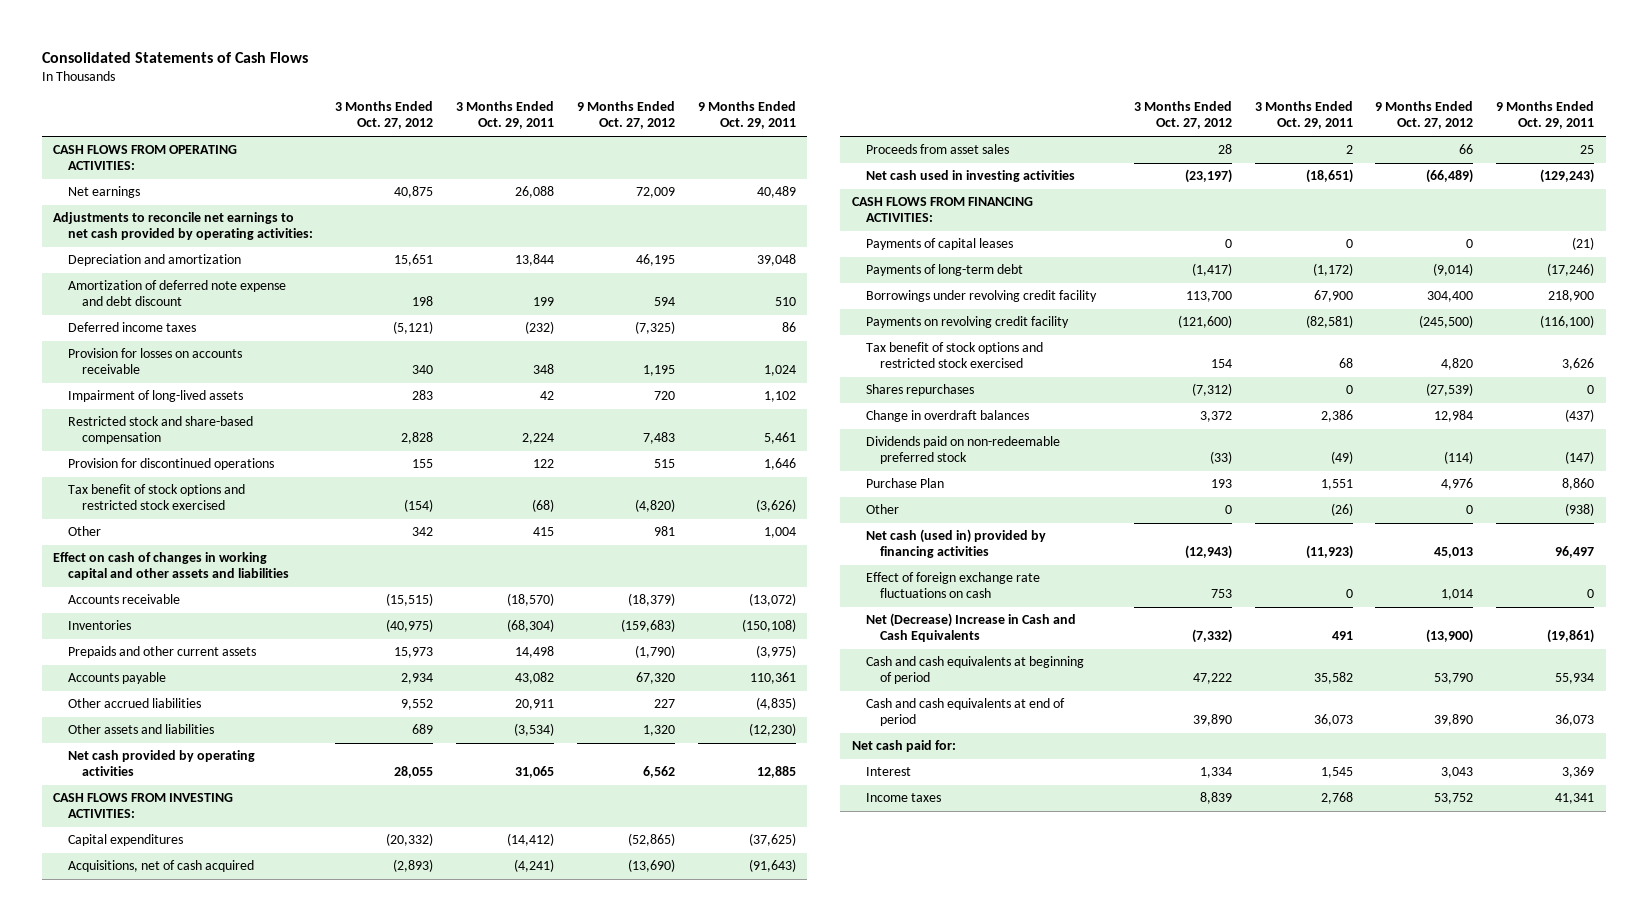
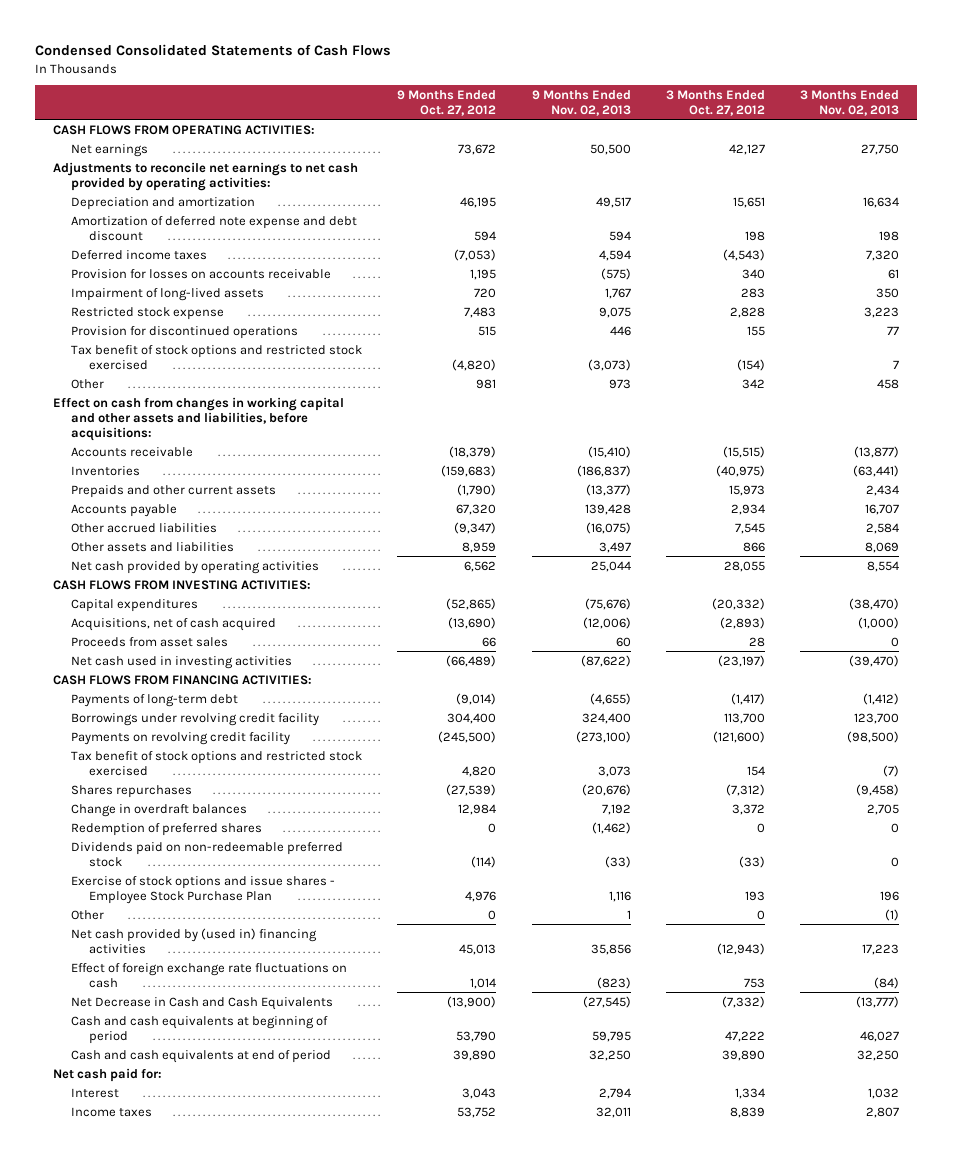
[41,51,308,63] Consolidated Statements of Cash Flows -> [35,44,392,57] Condensed Consolidated Statements of Cash Flows
[456,101,555,130] 3 Months Ended Oct. 29, 2011 -> none
[697,101,796,130] 9 Months Ended Oct. 29, 2011 -> none
none -> [531,89,631,116] 9 Months Ended Nov. 02, 2013
none -> [800,89,900,116] 3 Months Ended Nov. 02, 2013
[394,186,434,199] 40,875 -> [729,143,766,155] 42,127
[635,187,675,199] 72,009 -> [458,143,497,155] 73,672
[393,321,434,335] (5,121) -> [723,248,766,261] (4,543)
[634,321,675,335] (7,325) -> [454,248,497,261] (7,053)
[67,416,253,445] Restricted stock and share-based compensation -> [71,306,225,320] Restricted stock expense
[53,552,289,581] Effect on cash of changes in working capital and other assets and liabilities -> [53,396,345,441] Effect on cash from changes in working capital and other assets and liabilities, before acquisitions:
[401,699,434,711] 9,552 -> [735,522,766,534] 7,545
[653,699,675,709] 227 -> [454,521,497,534] (9,347)
[412,724,434,735] 689 -> [743,541,766,552] 866
[642,725,675,737] 1,320 -> [462,541,497,553] 8,959
[866,238,1014,251] Payments of capital leases -> none
none -> [71,822,263,836] Redemption of preferred shares
[866,478,945,489] Purchase Plan -> [71,875,336,904] Exercise of stock options and issue shares - Employee Stock Purchase Plan
[866,529,1047,559] Net cash (used in) provided by financing activities -> [71,927,318,954] Net cash provided by (used in) financing activities
[866,613,1077,643] Net (Decrease) Increase in Cash and Cash Equivalents -> [71,996,334,1010] Net Decrease in Cash and Cash Equivalents

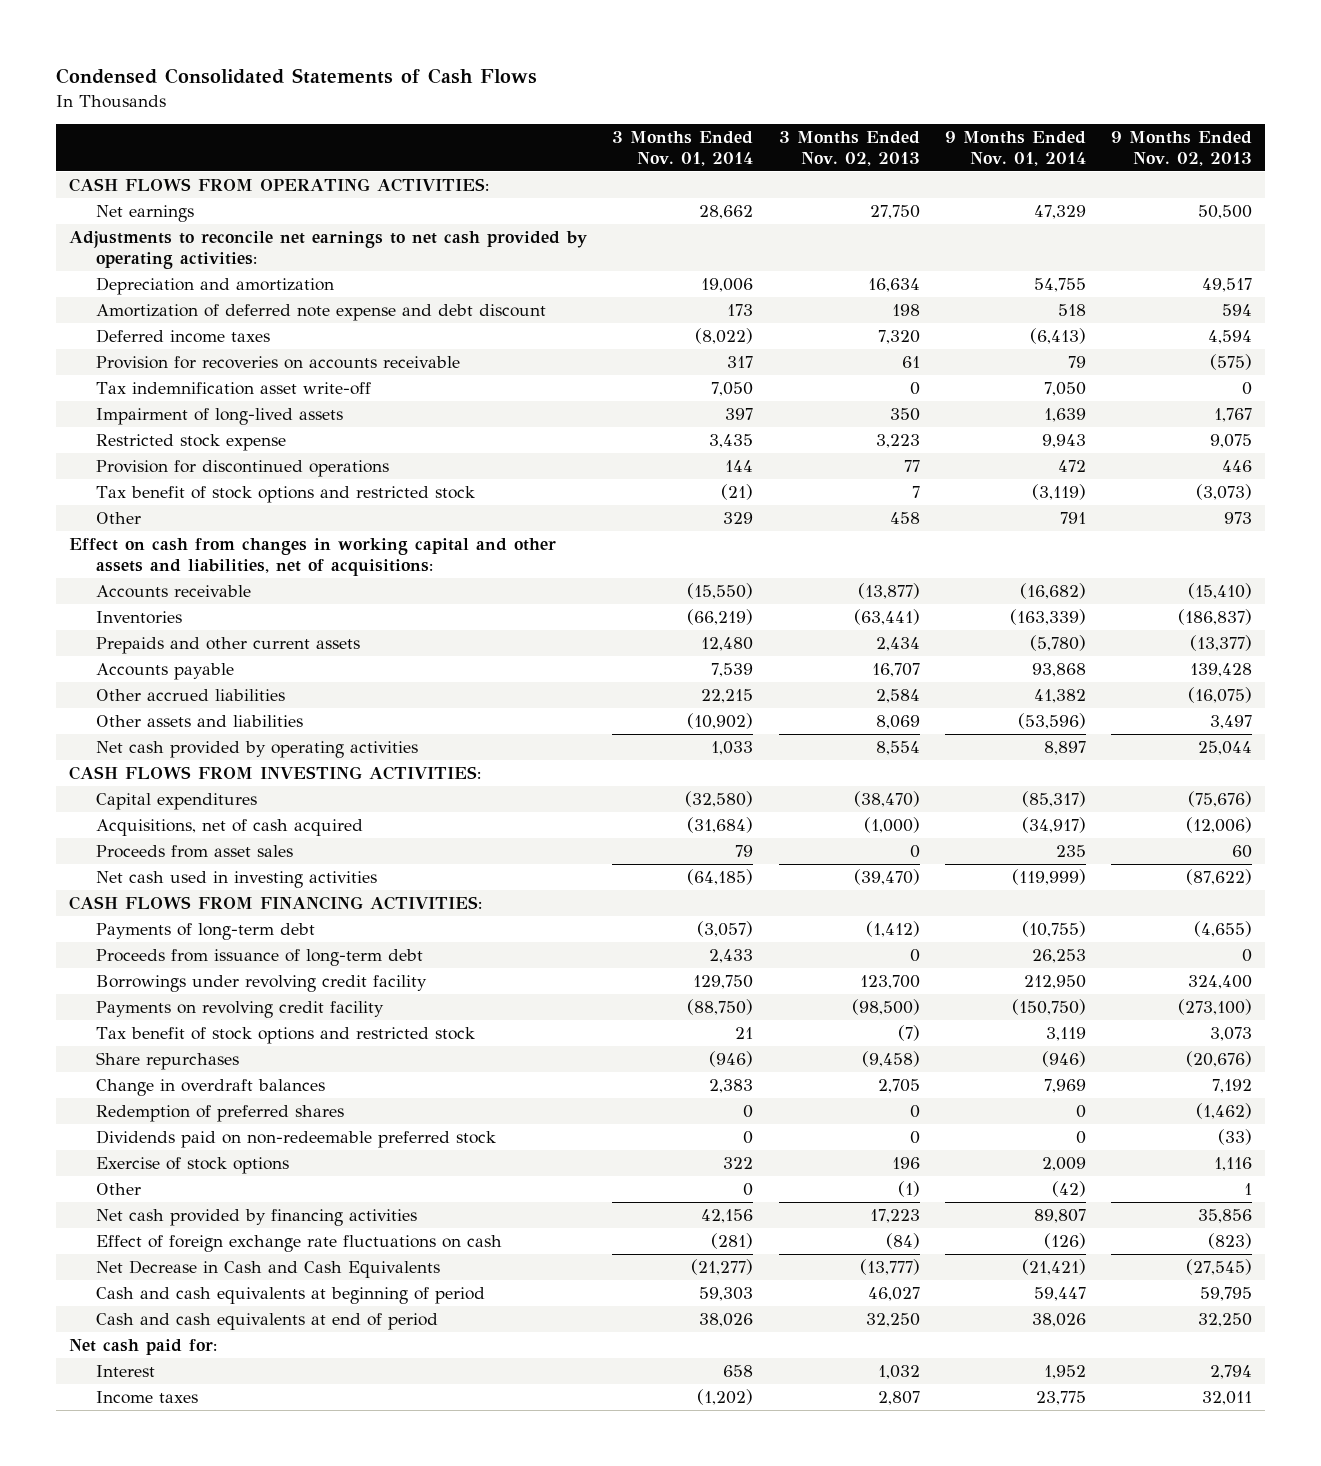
[397,89,497,116] 9 Months Ended Oct. 27, 2012 -> none
[666,89,766,116] 3 Months Ended Oct. 27, 2012 -> none
none -> [612,130,754,166] 3 Months Ended Nov. 01, 2014
none -> [944,130,1086,166] 9 Months Ended Nov. 01, 2014
[71,268,332,279] Provision for losses on accounts receivable -> [95,355,460,369] Provision for recoveries on accounts receivable
none -> [95,381,371,395] Tax indemnification asset write-off
[71,344,363,370] Tax benefit of stock options and restricted stock exercised -> [95,485,475,503] Tax benefit of stock options and restricted stock
[53,396,345,441] Effect on cash from changes in working capital and other assets and liabilities, before acquisitions: -> [68,537,556,577] Effect on cash from changes in working capital and other assets and liabilities, net of acquisitions:
none -> [95,948,423,966] Proceeds from issuance of long-term debt
[71,750,363,776] Tax benefit of stock options and restricted stock exercised -> [95,1026,475,1044] Tax benefit of stock options and restricted stock
[71,784,193,798] Shares repurchases -> [95,1051,239,1070] Share repurchases
[71,875,336,904] Exercise of stock options and issue shares - Employee Stock Purchase Plan -> [95,1156,289,1174] Exercise of stock options
[71,927,318,954] Net cash provided by (used in) financing activities -> [95,1208,417,1226] Net cash provided by financing activities

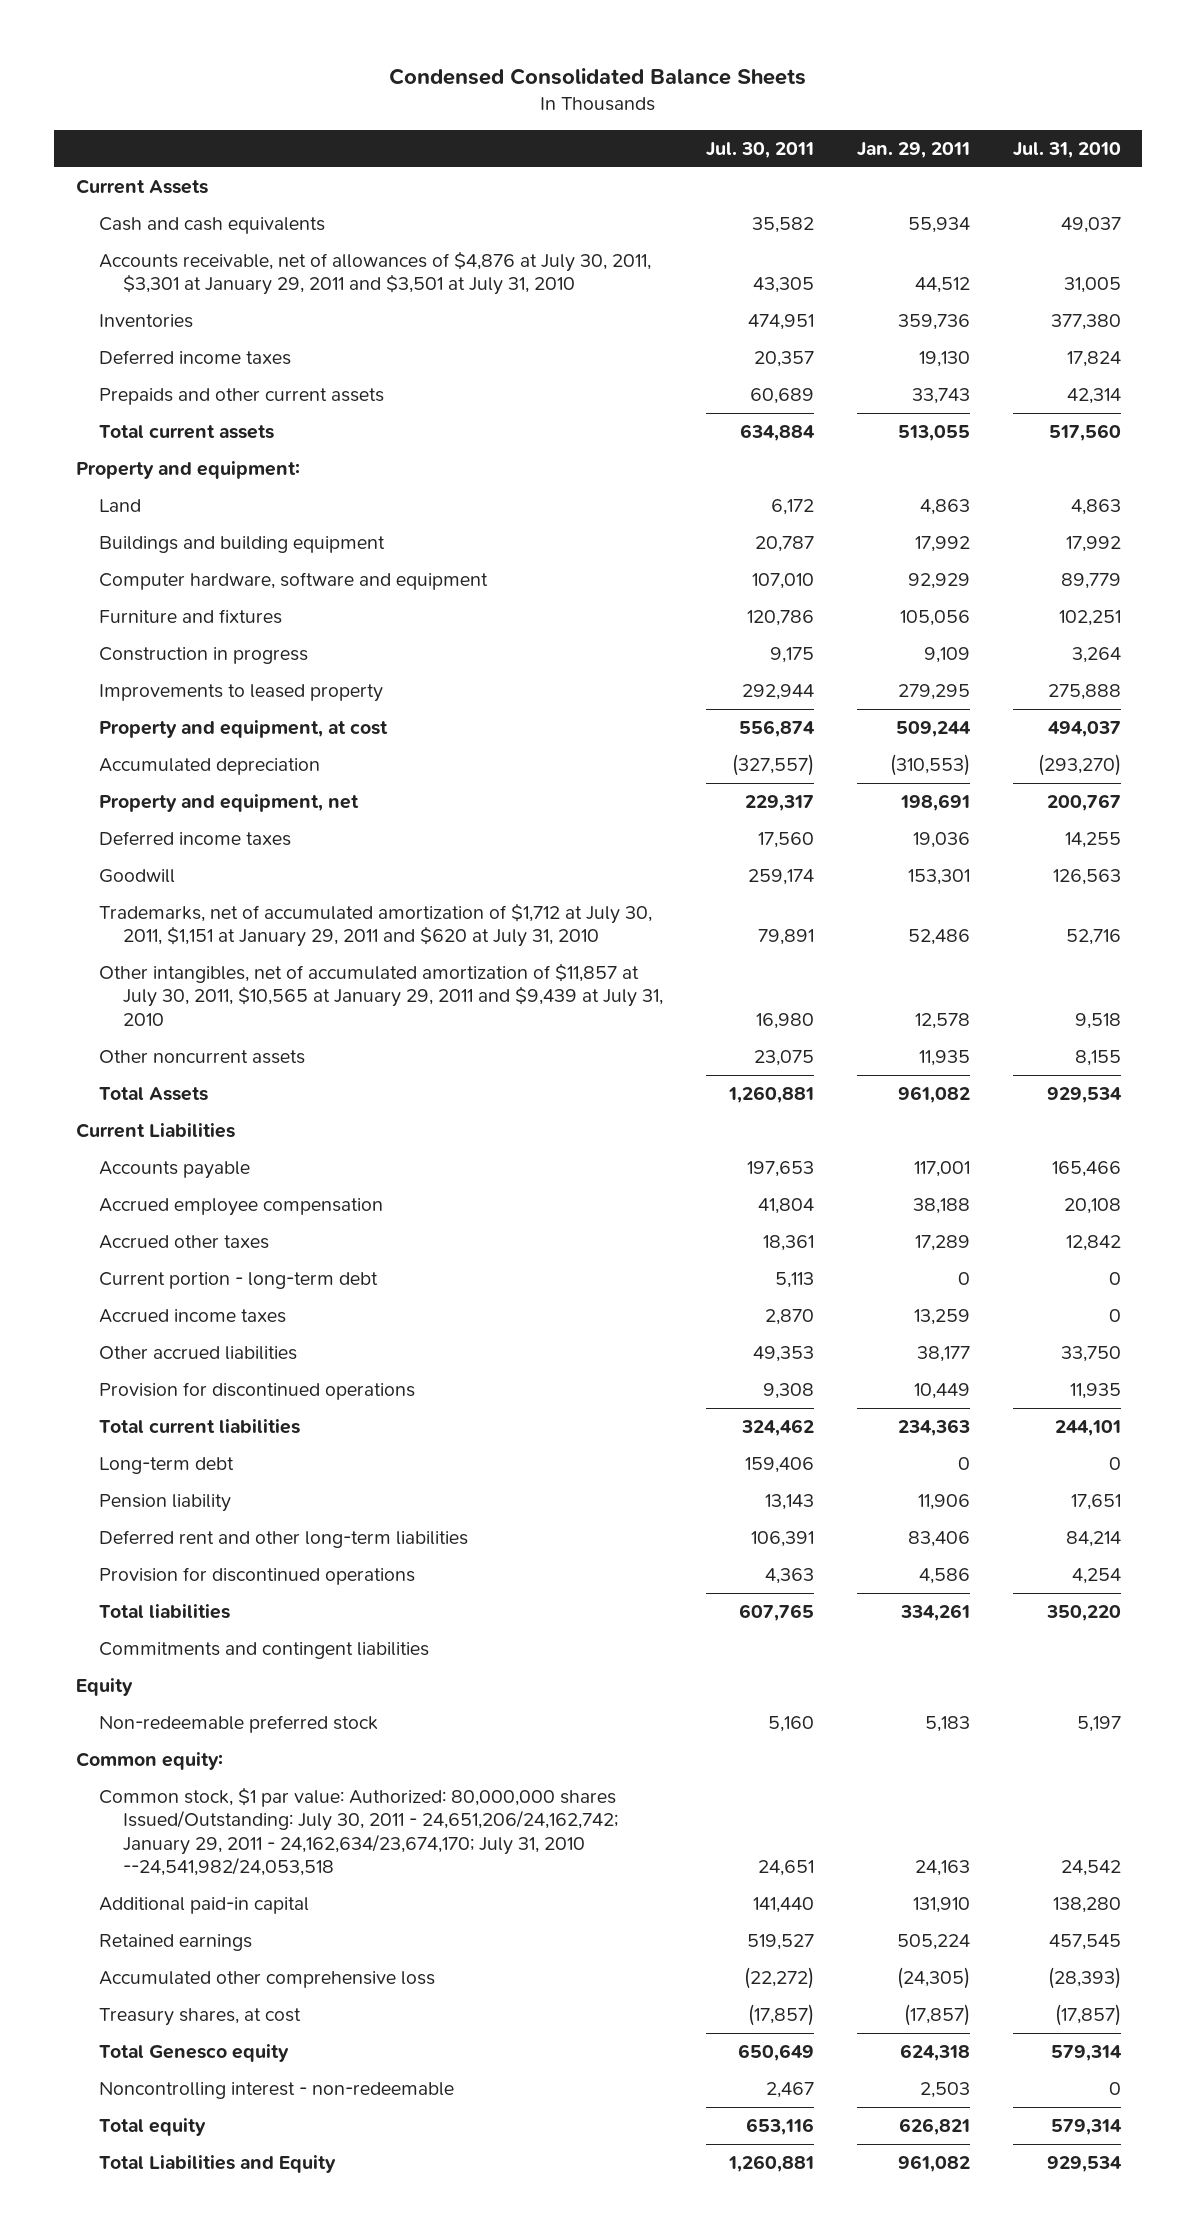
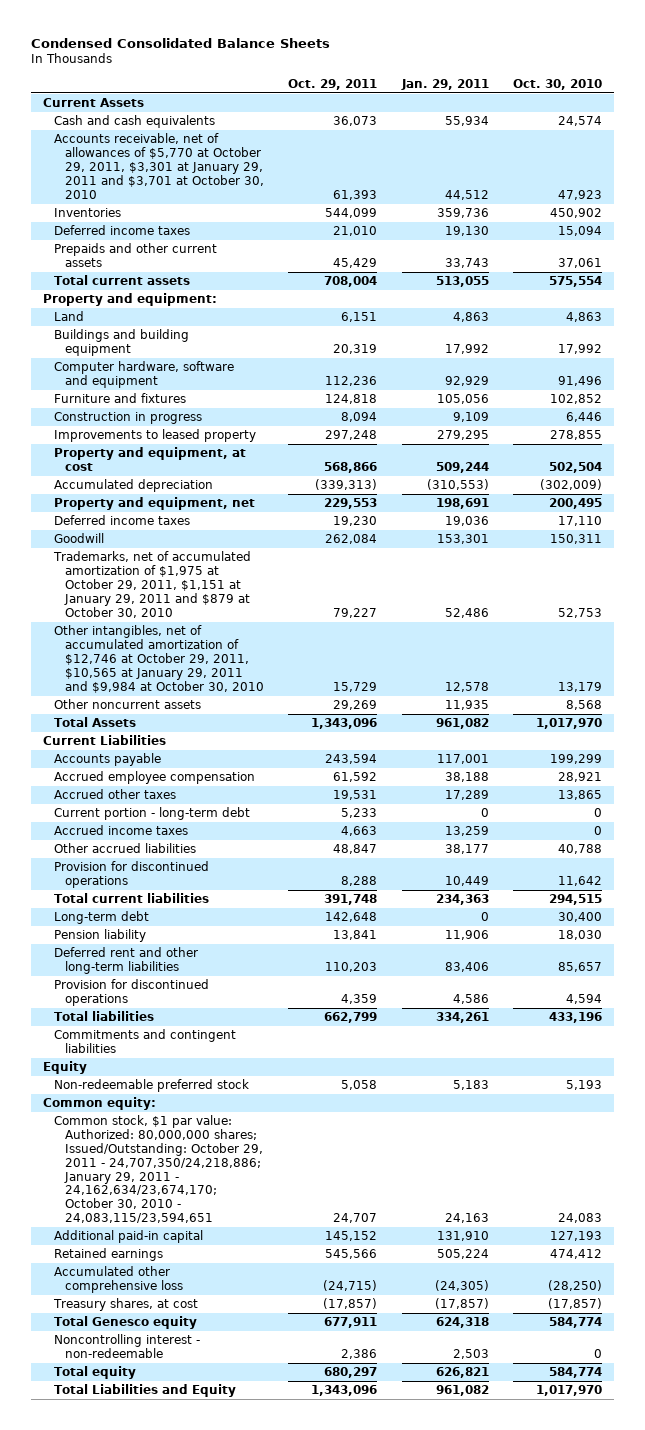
[706,141,815,158] Jul. 30, 2011 -> none
[1012,141,1121,158] Jul. 31, 2010 -> none
none -> [288,78,378,90] Oct. 29, 2011
none -> [512,78,602,90] Oct. 30, 2010
[99,251,652,296] Accounts receivable, net of allowances of $4,876 at July 30, 2011, $3,301 at January 29, 2011 and $3,501 at July 31, 2010 -> [53,133,265,199] Accounts receivable, net of allowances of $5,770 at October 29, 2011, $3,301 at January 29, 2011 and $3,701 at October 30, 2010
[99,903,653,948] Trademarks, net of accumulated amortization of $1,712 at July 30, 2011, $1,151 at January 29, 2011 and $620 at July 31, 2010 -> [52,551,251,618] Trademarks, net of accumulated amortization of $1,975 at October 29, 2011, $1,151 at January 29, 2011 and $879 at October 30, 2010
[99,963,664,1026] Other intangibles, net of accumulated amortization of $11,857 at July 30, 2011, $10,565 at January 29, 2011 and $9,439 at July 31, 2010 -> [53,625,265,693] Other intangibles, net of accumulated amortization of $12,746 at October 29, 2011, $10,565 at January 29, 2011 and $9,984 at October 30, 2010
[99,1787,619,1877] Common stock, $1 par value: Authorized: 80,000,000 shares Issued/Outstanding: July 30, 2011 - 24,651,206/24,162,742; January 29, 2011 - 24,162,634/23,674,170; July 31, 2010 --24,541,982/24,053,518 -> [53,1115,264,1223] Common stock, $1 par value: Authorized: 80,000,000 shares; Issued/Outstanding: October 29, 2011 - 24,707,350/24,218,886; January 29, 2011 - 24,162,634/23,674,170; October 30, 2010 - 24,083,115/23,594,651

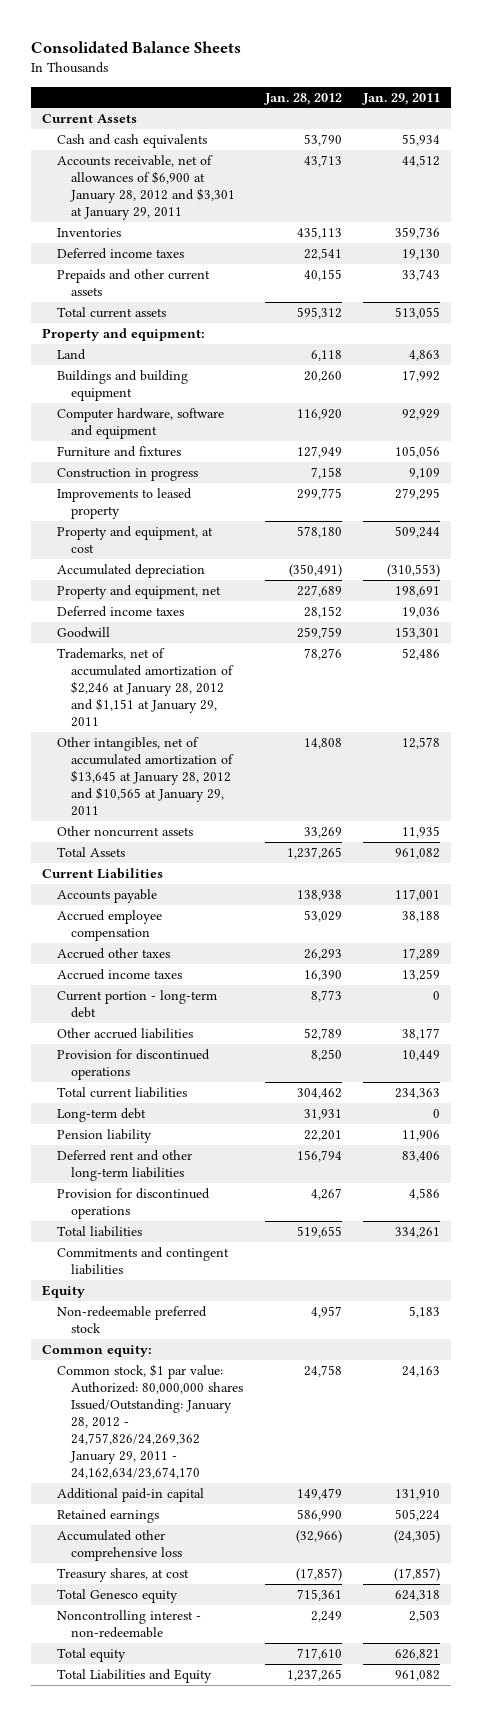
[30,38,330,49] Condensed Consolidated Balance Sheets -> [31,41,242,54] Consolidated Balance Sheets
[288,78,378,90] Oct. 29, 2011 -> none
[512,78,602,90] Oct. 30, 2010 -> none
none -> [263,92,342,105] Jan. 28, 2012
[53,133,265,199] Accounts receivable, net of allowances of $5,770 at October 29, 2011, $3,301 at January 29, 2011 and $3,701 at October 30, 2010 -> [56,155,235,220] Accounts receivable, net of allowances of $6,900 at January 28, 2012 and $3,301 at January 29, 2011
[52,551,251,618] Trademarks, net of accumulated amortization of $1,975 at October 29, 2011, $1,151 at January 29, 2011 and $879 at October 30, 2010 -> [56,648,234,727] Trademarks, net of accumulated amortization of $2,246 at January 28, 2012 and $1,151 at January 29, 2011
[53,625,265,693] Other intangibles, net of accumulated amortization of $12,746 at October 29, 2011, $10,565 at January 29, 2011 and $9,984 at October 30, 2010 -> [56,737,234,816] Other intangibles, net of accumulated amortization of $13,645 at January 28, 2012 and $10,565 at January 29, 2011
[53,807,250,821] Current portion - long-term debt -> [56,990,217,1019] Current portion - long-term debt
[53,1115,264,1223] Common stock, $1 par value: Authorized: 80,000,000 shares; Issued/Outstanding: October 29, 2011 - 24,707,350/24,218,886; January 29, 2011 - 24,162,634/23,674,170; October 30, 2010 - 24,083,115/23,594,651 -> [56,1364,243,1479] Common stock, $1 par value: Authorized: 80,000,000 shares Issued/Outstanding: January 28, 2012 - 24,757,826/24,269,362 January 29, 2011 - 24,162,634/23,674,170

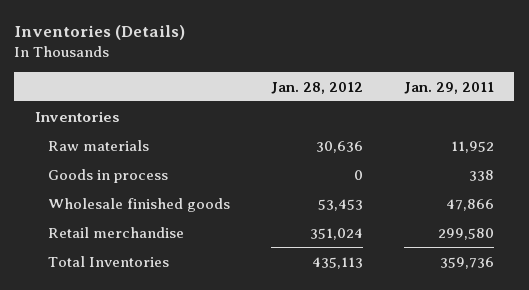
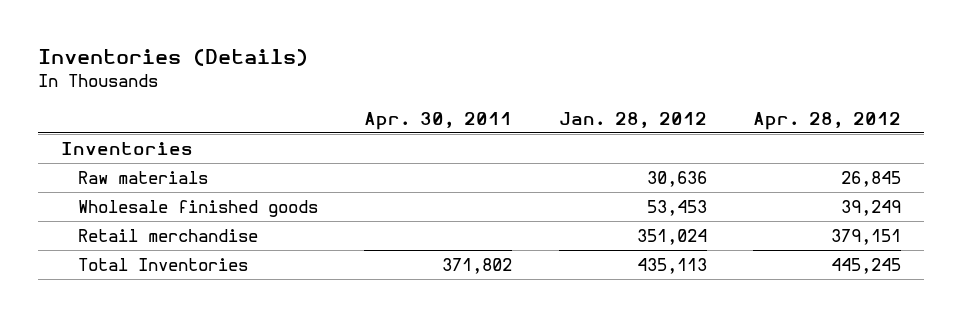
[404,81,495,94] Jan. 29, 2011 -> none
none -> [364,111,513,130] Apr. 30, 2011
none -> [752,111,901,130] Apr. 28, 2012
[48,168,169,183] Goods in process -> none

